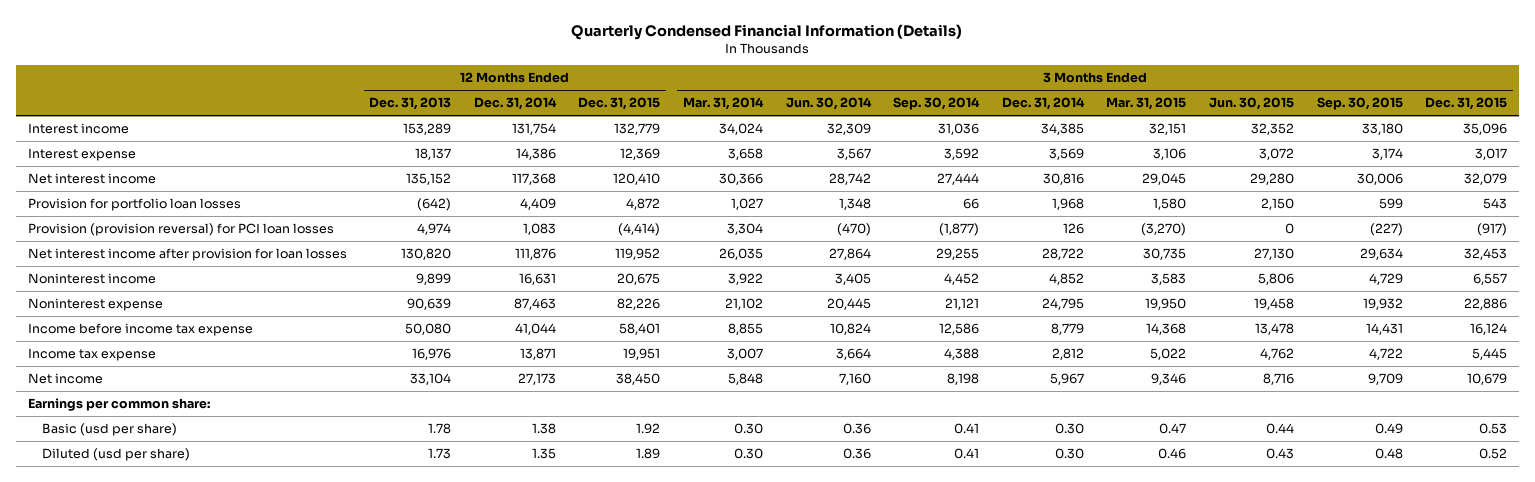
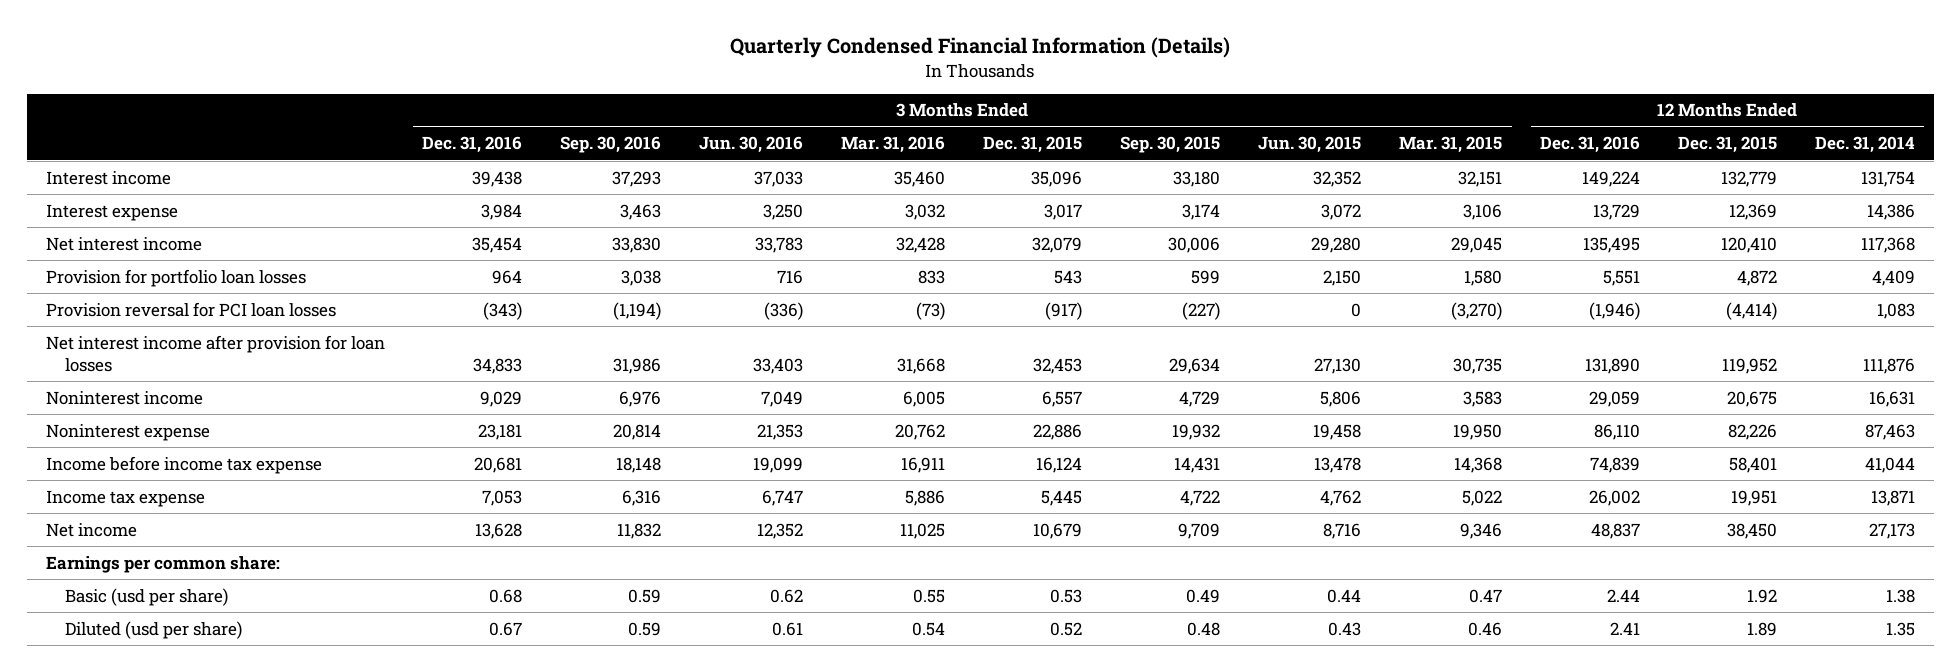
[369,97,452,111] Dec. 31, 2013 -> none
[683,97,765,111] Mar. 31, 2014 -> none
[785,97,872,111] Jun. 30, 2014 -> none
[893,97,981,111] Sep. 30, 2014 -> none
[1001,97,1085,111] Dec. 31, 2014 -> none
none -> [422,136,523,154] Dec. 31, 2016
none -> [560,136,662,154] Sep. 30, 2016
none -> [699,136,804,154] Jun. 30, 2016
none -> [841,136,946,154] Mar. 31, 2016
none -> [1540,136,1641,154] Dec. 31, 2016
[27,223,334,237] Provision (provision reversal) for PCI loan losses -> [45,301,336,317] Provision reversal for PCI loan losses

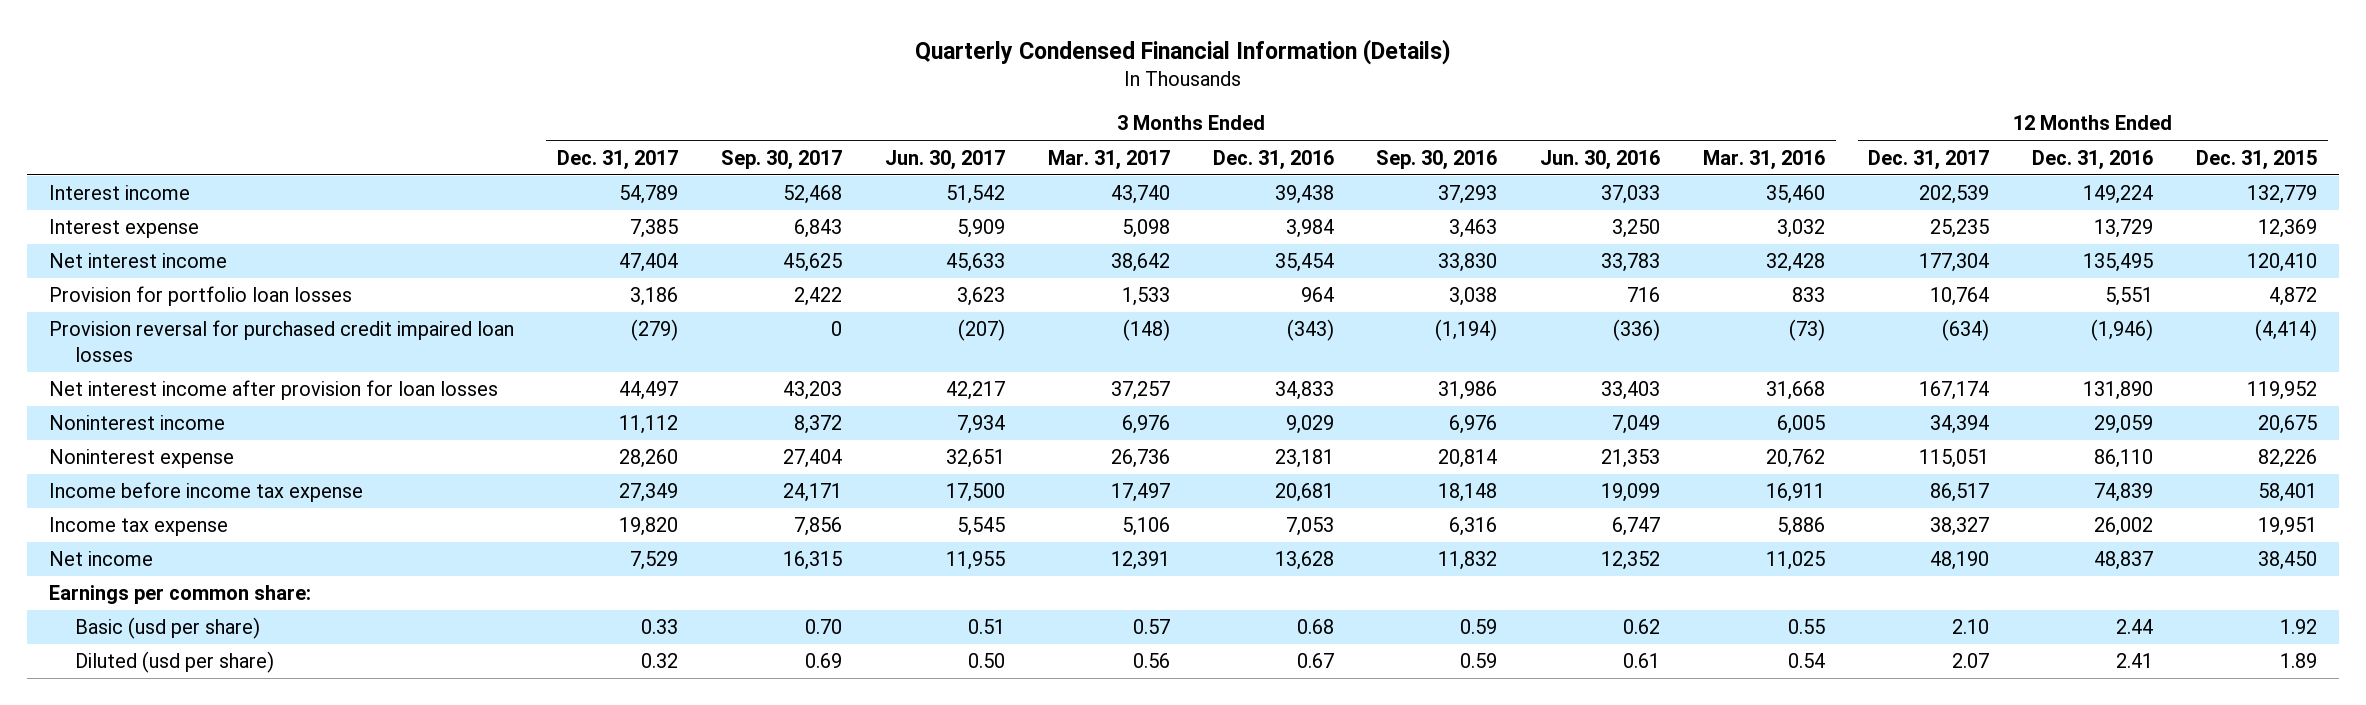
[983,136,1083,154] Dec. 31, 2015 -> none
[1120,136,1221,154] Sep. 30, 2015 -> none
[1258,136,1362,154] Jun. 30, 2015 -> none
[1399,136,1503,154] Mar. 31, 2015 -> none
[1814,136,1915,154] Dec. 31, 2014 -> none
none -> [556,149,678,170] Dec. 31, 2017
none -> [720,149,842,170] Sep. 30, 2017
none -> [884,149,1005,170] Jun. 30, 2017
none -> [1047,149,1170,170] Mar. 31, 2017
none -> [1868,149,1990,170] Dec. 31, 2017
[45,301,336,317] Provision reversal for PCI loan losses -> [48,320,514,362] Provision reversal for purchased credit impaired loan losses

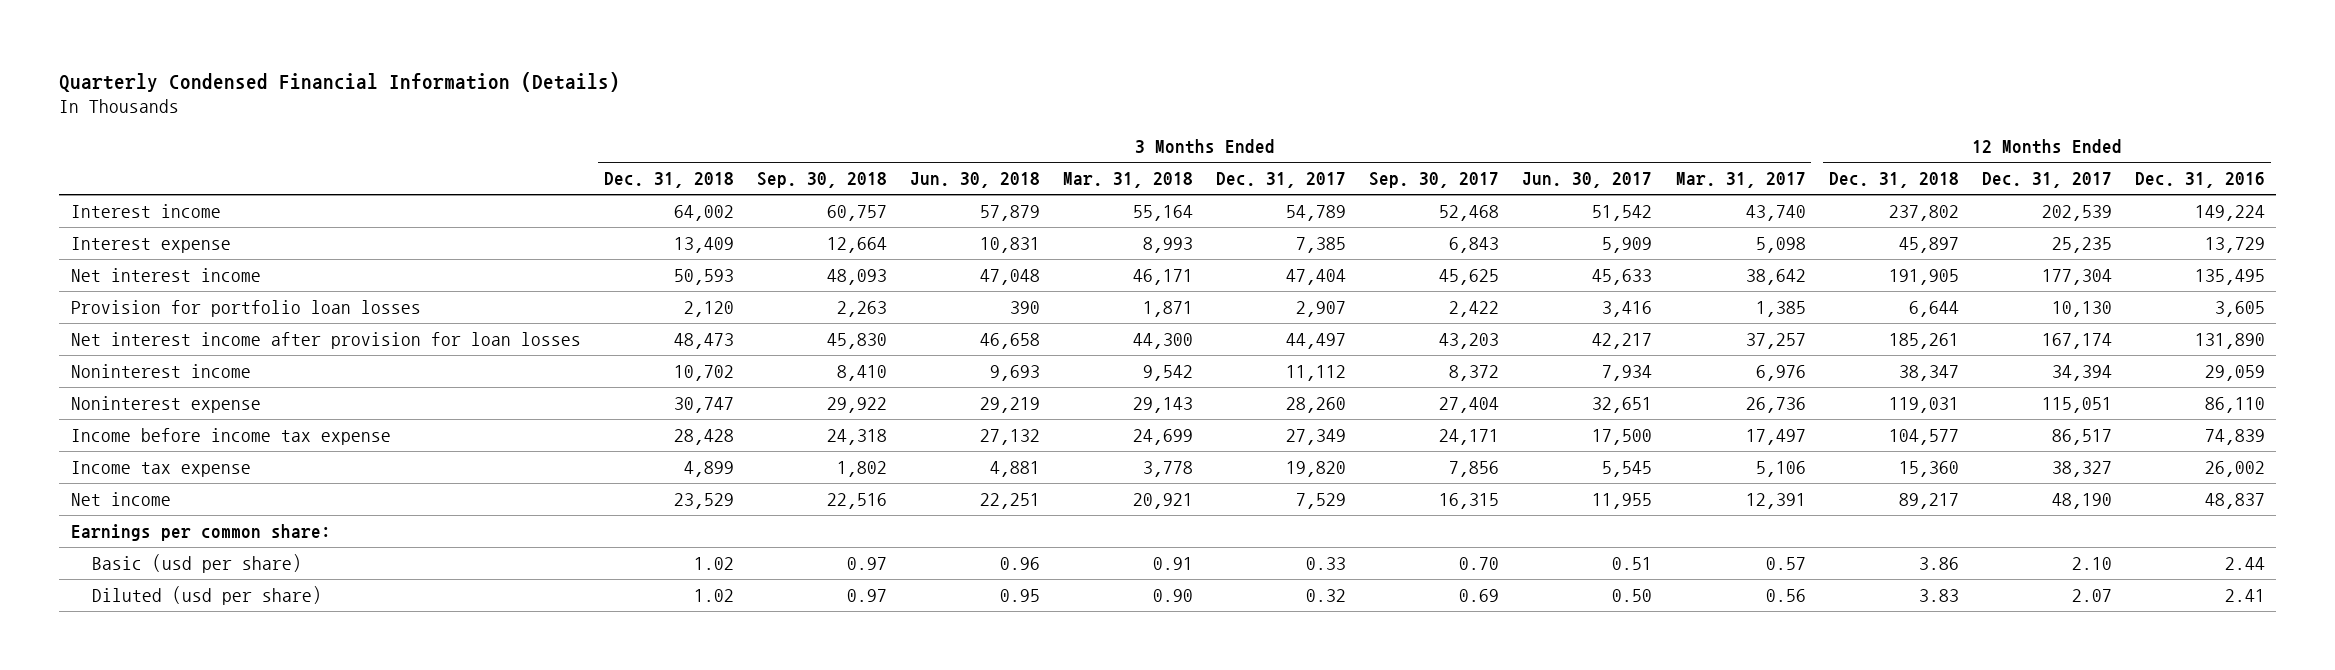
[1212,149,1334,170] Dec. 31, 2016 -> none
[1376,149,1498,170] Sep. 30, 2016 -> none
[1540,149,1661,170] Jun. 30, 2016 -> none
[1703,149,1826,170] Mar. 31, 2016 -> none
[2196,149,2318,170] Dec. 31, 2015 -> none
none -> [603,172,734,189] Dec. 31, 2018
none -> [756,172,887,189] Sep. 30, 2018
none -> [909,172,1040,189] Jun. 30, 2018
none -> [1063,172,1194,189] Mar. 31, 2018
none -> [1828,172,1959,189] Dec. 31, 2018
[48,320,514,362] Provision reversal for purchased credit impaired loan losses -> none
[629,287,678,307] 3,186 -> [1296,300,1347,317] 2,907
[956,287,1005,307] 3,623 -> [1602,300,1653,317] 3,416
[1121,287,1170,307] 1,533 -> [1755,300,1806,317] 1,385
[1930,287,1990,307] 10,764 -> [2051,300,2112,317] 10,130
[2105,287,2154,307] 5,551 -> [2214,300,2265,317] 3,605

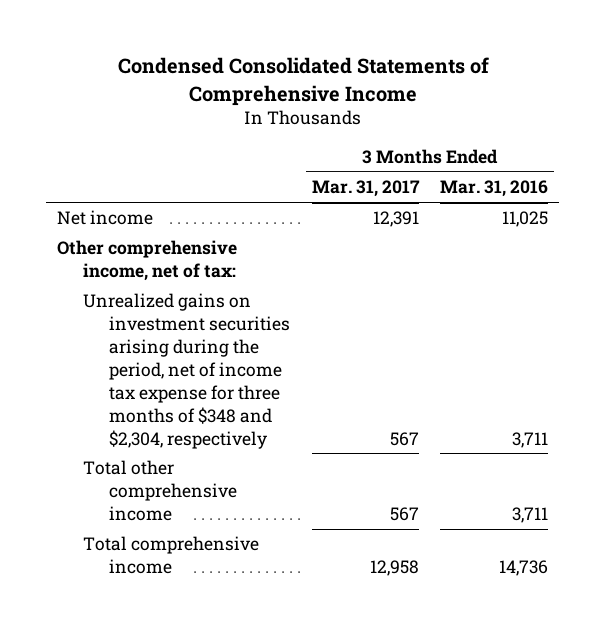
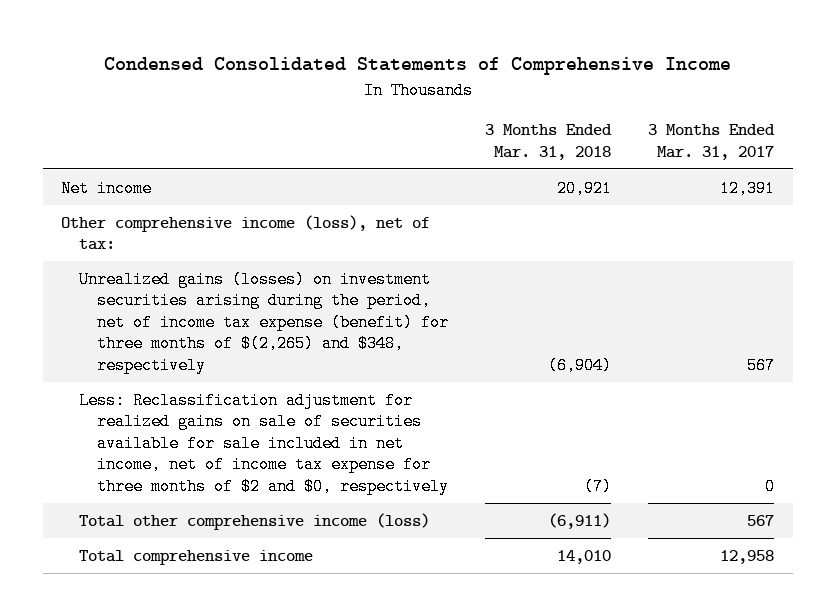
[440,180,549,198] Mar. 31, 2016 -> none
none -> [485,124,613,160] 3 Months Ended Mar. 31, 2018
[56,240,237,282] Other comprehensive income, net of tax: -> [61,214,431,251] Other comprehensive income (loss), net of tax:
[82,293,291,449] Unrealized gains on investment securities arising during the period, net of income tax expense for three months of $348 and $2,304, respectively -> [79,270,449,374] Unrealized gains (losses) on investment securities arising during the period, net of income tax expense (benefit) for three months of $(2,265) and $348, respectively
none -> [79,391,449,495] Less: Reclassification adjustment for realized gains on sale of securities available for sale included in net income, net of income tax expense for three months of $2 and $0, respectively
[82,460,238,522] Total other comprehensive income -> [79,512,431,530] Total other comprehensive income (loss)

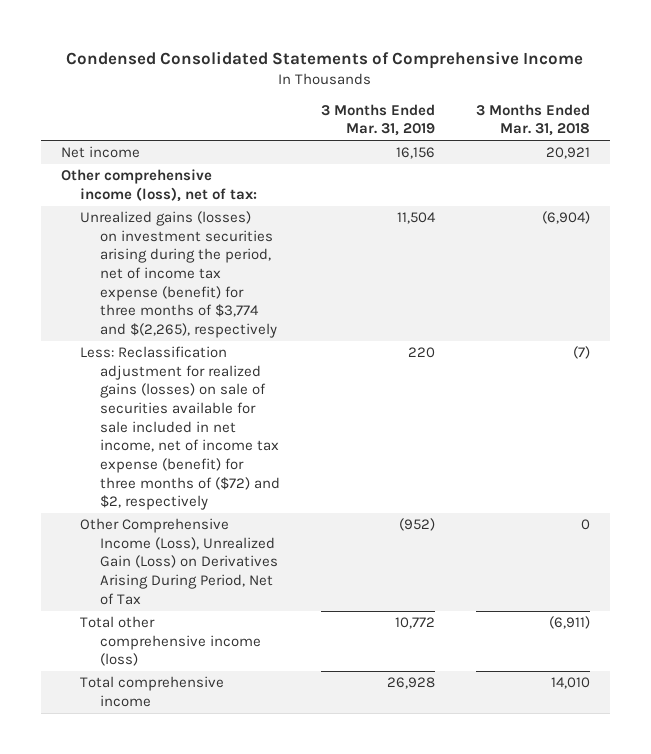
[648,124,776,160] 3 Months Ended Mar. 31, 2017 -> none
none -> [320,103,435,137] 3 Months Ended Mar. 31, 2019
[79,270,449,374] Unrealized gains (losses) on investment securities arising during the period, net of income tax expense (benefit) for three months of $(2,265) and $348, respectively -> [80,211,277,339] Unrealized gains (losses) on investment securities arising during the period, net of income tax expense (benefit) for three months of $3,774 and $(2,265), respectively
[79,391,449,495] Less: Reclassification adjustment for realized gains on sale of securities available for sale included in net income, net of income tax expense for three months of $2 and $0, respectively -> [80,346,280,511] Less: Reclassification adjustment for realized gains (losses) on sale of securities available for sale included in net income, net of income tax expense (benefit) for three months of ($72) and $2, respectively
none -> [80,518,278,605] Other Comprehensive Income (Loss), Unrealized Gain (Loss) on Derivatives Arising During Period, Net of Tax

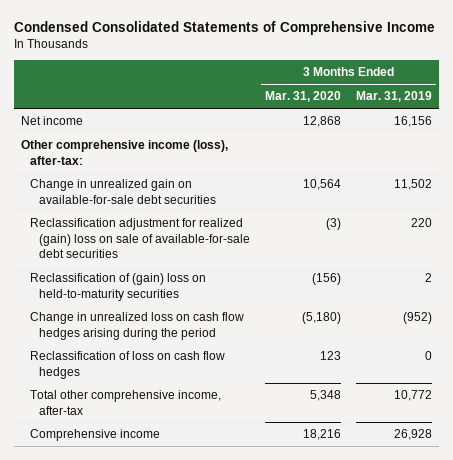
[475,103,590,137] 3 Months Ended Mar. 31, 2018 -> none
none -> [265,91,342,103] Mar. 31, 2020
[80,211,277,339] Unrealized gains (losses) on investment securities arising during the period, net of income tax expense (benefit) for three months of $3,774 and $(2,265), respectively -> none
[60,169,258,202] Other comprehensive income (loss), net of tax: -> [21,140,229,165] Other comprehensive income (loss), after-tax:
none -> [30,179,217,204] Change in unrealized gain on available-for-sale debt securities
[80,346,280,511] Less: Reclassification adjustment for realized gains (losses) on sale of securities available for sale included in net income, net of income tax expense (benefit) for three months of ($72) and $2, respectively -> [30,218,251,258] Reclassification adjustment for realized (gain) loss on sale of available-for-sale debt securities
none -> [30,273,207,301] Reclassification of (gain) loss on held-to-maturity securities
[80,518,278,605] Other Comprehensive Income (Loss), Unrealized Gain (Loss) on Derivatives Arising During Period, Net of Tax -> [30,312,245,340] Change in unrealized loss on cash flow hedges arising during the period
none -> [30,351,226,379] Reclassification of loss on cash flow hedges
[80,616,261,667] Total other comprehensive income (loss) -> [30,390,222,415] Total other comprehensive income, after-tax
[80,676,225,707] Total comprehensive income -> [30,429,161,442] Comprehensive income

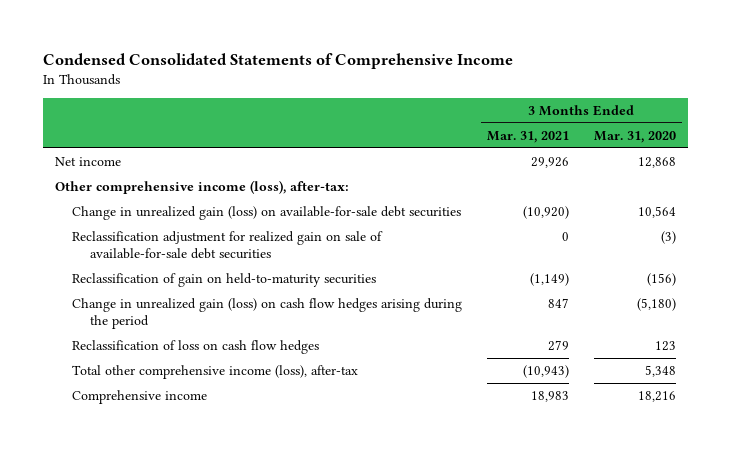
[356,91,433,103] Mar. 31, 2019 -> none
none -> [487,131,570,144] Mar. 31, 2021
[30,179,217,204] Change in unrealized gain on available-for-sale debt securities -> [72,206,462,221] Change in unrealized gain (loss) on available-for-sale debt securities
[30,218,251,258] Reclassification adjustment for realized (gain) loss on sale of available-for-sale debt securities -> [72,231,384,259] Reclassification adjustment for realized gain on sale of available-for-sale debt securities
[30,273,207,301] Reclassification of (gain) loss on held-to-maturity securities -> [72,273,377,288] Reclassification of gain on held-to-maturity securities
[30,312,245,340] Change in unrealized loss on cash flow hedges arising during the period -> [72,298,463,329] Change in unrealized gain (loss) on cash flow hedges arising during the period
[30,390,222,415] Total other comprehensive income, after-tax -> [72,365,359,380] Total other comprehensive income (loss), after-tax

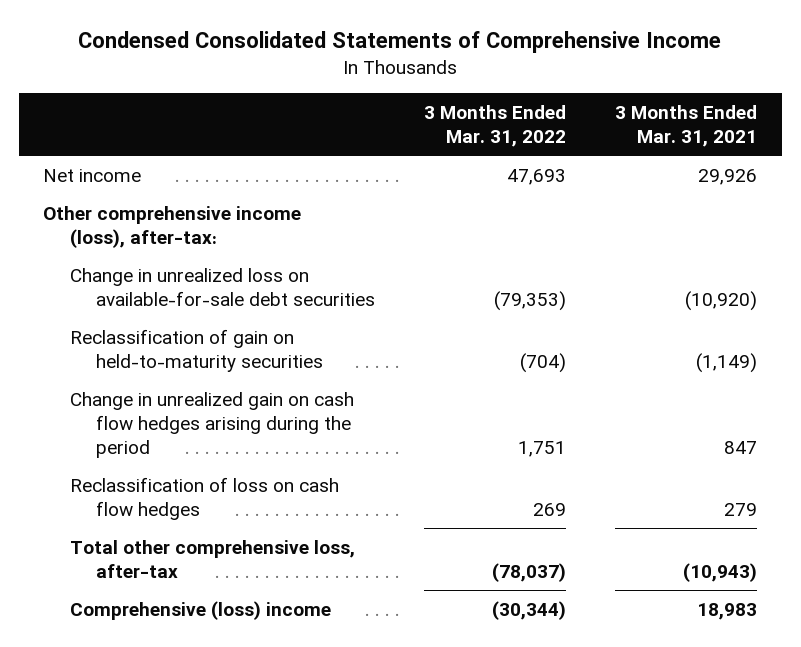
[593,131,676,144] Mar. 31, 2020 -> none
none -> [424,104,567,147] 3 Months Ended Mar. 31, 2022
[72,231,384,259] Reclassification adjustment for realized gain on sale of available-for-sale debt securities -> none
[72,206,462,221] Change in unrealized gain (loss) on available-for-sale debt securities -> [69,267,375,306] Change in unrealized loss on available-for-sale debt securities
[72,298,463,329] Change in unrealized gain (loss) on cash flow hedges arising during the period -> [69,391,354,458] Change in unrealized gain on cash flow hedges arising during the period
[72,365,359,380] Total other comprehensive income (loss), after-tax -> [69,539,355,578] Total other comprehensive loss, after-tax
[72,390,208,405] Comprehensive income -> [69,600,331,620] Comprehensive (loss) income

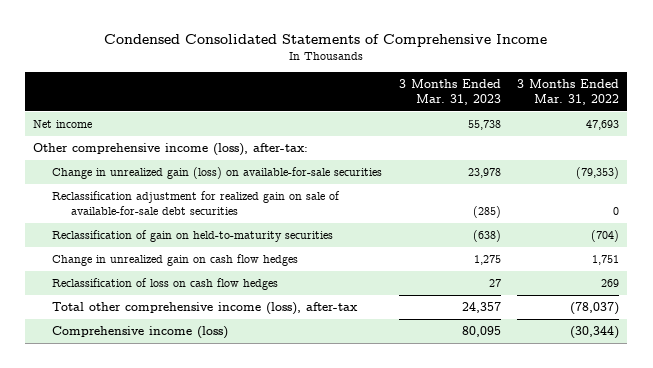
[615,104,758,147] 3 Months Ended Mar. 31, 2021 -> none
none -> [398,78,501,105] 3 Months Ended Mar. 31, 2023
[69,267,375,306] Change in unrealized loss on available-for-sale debt securities -> [52,167,383,180] Change in unrealized gain (loss) on available-for-sale securities
none -> [52,191,341,216] Reclassification adjustment for realized gain on sale of available-for-sale debt securities
[69,391,354,458] Change in unrealized gain on cash flow hedges arising during the period -> [52,254,299,267] Change in unrealized gain on cash flow hedges
[69,539,355,578] Total other comprehensive loss, after-tax -> [52,302,359,316] Total other comprehensive income (loss), after-tax
[69,600,331,620] Comprehensive (loss) income -> [52,326,229,340] Comprehensive income (loss)

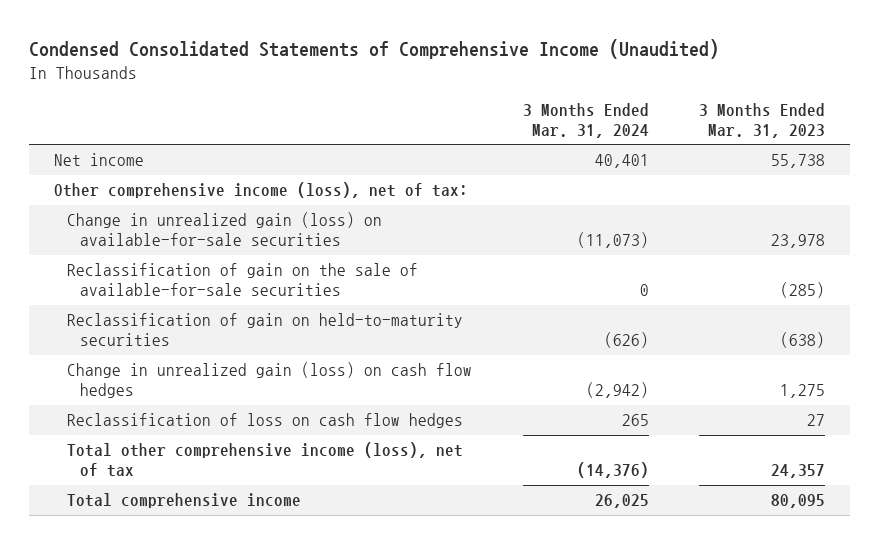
[104,33,548,47] Condensed Consolidated Statements of Comprehensive Income -> [28,38,719,59] Condensed Consolidated Statements of Comprehensive Income (Unaudited)
[517,78,620,105] 3 Months Ended Mar. 31, 2022 -> none
none -> [522,102,649,138] 3 Months Ended Mar. 31, 2024
[33,143,309,157] Other comprehensive income (loss), after-tax: -> [54,182,469,199] Other comprehensive income (loss), net of tax:
[52,191,341,216] Reclassification adjustment for realized gain on sale of available-for-sale debt securities -> [67,263,419,297] Reclassification of gain on the sale of available-for-sale securities
[52,254,299,267] Change in unrealized gain on cash flow hedges -> [67,362,473,399] Change in unrealized gain (loss) on cash flow hedges
[52,302,359,316] Total other comprehensive income (loss), after-tax -> [67,442,464,478] Total other comprehensive income (loss), net of tax
[52,326,229,340] Comprehensive income (loss) -> [67,493,302,509] Total comprehensive income

